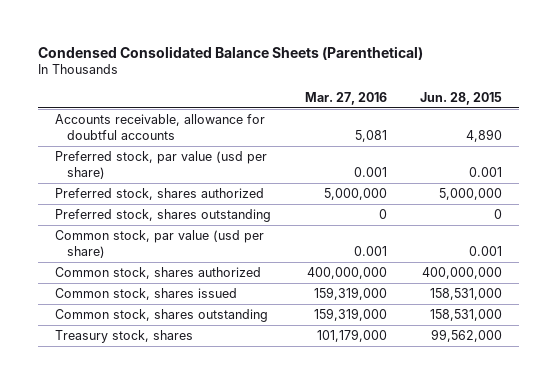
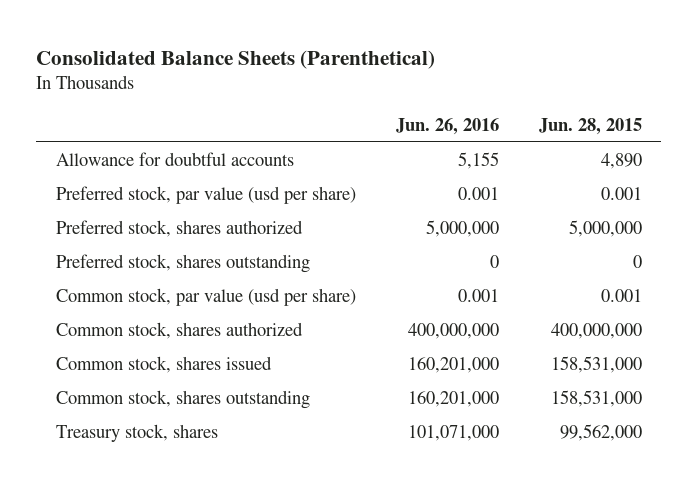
[38,45,424,60] Condensed Consolidated Balance Sheets (Parenthetical) -> [36,49,436,69] Consolidated Balance Sheets (Parenthetical)
[304,91,387,105] Mar. 27, 2016 -> none
none -> [395,117,499,135] Jun. 26, 2016
[55,114,266,141] Accounts receivable, allowance for doubtful accounts -> [56,152,295,167] Allowance for doubtful accounts

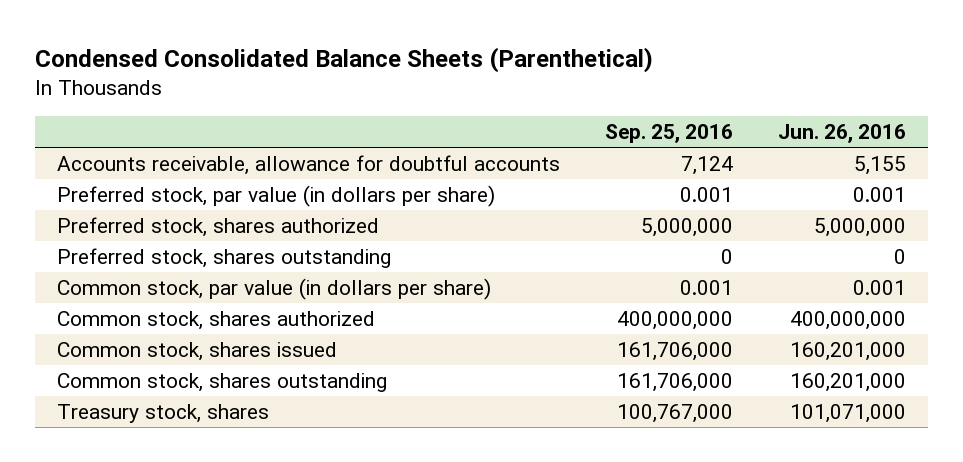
[36,49,436,69] Consolidated Balance Sheets (Parenthetical) -> [35,47,654,74] Condensed Consolidated Balance Sheets (Parenthetical)
[538,117,642,135] Jun. 28, 2015 -> none
none -> [605,124,734,144] Sep. 25, 2016
[56,152,295,167] Allowance for doubtful accounts -> [57,154,561,175] Accounts receivable, allowance for doubtful accounts
[56,186,357,205] Preferred stock, par value (usd per share) -> [57,184,496,207] Preferred stock, par value (in dollars per share)
[56,288,357,307] Common stock, par value (usd per share) -> [57,277,492,300] Common stock, par value (in dollars per share)

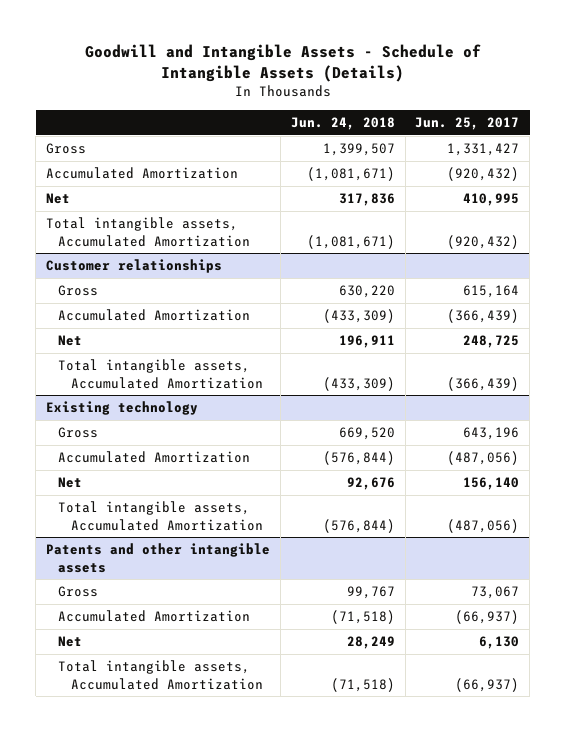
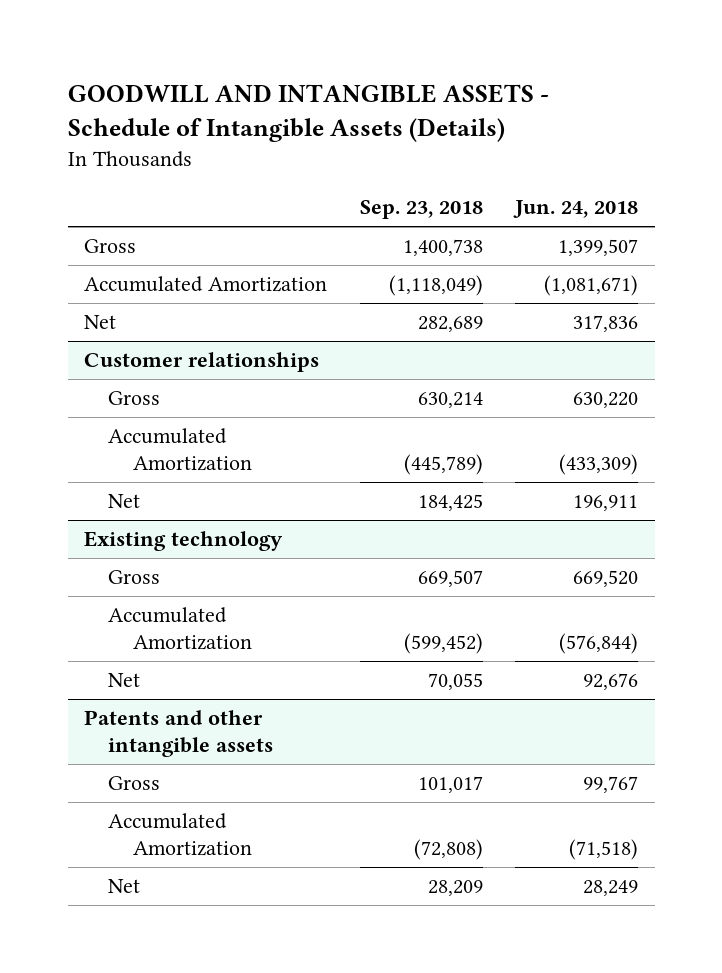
[84,43,481,82] Goodwill and Intangible Assets - Schedule of Intangible Assets (Details) -> [67,83,549,143] GOODWILL AND INTANGIBLE ASSETS - Schedule of Intangible Assets (Details)
[415,117,520,131] Jun. 25, 2017 -> none
none -> [359,200,483,220] Sep. 23, 2018
[46,217,251,247] Total intangible assets, Accumulated Amortization -> none
[58,359,263,389] Total intangible assets, Accumulated Amortization -> none
[58,501,263,531] Total intangible assets, Accumulated Amortization -> none
[58,660,263,690] Total intangible assets, Accumulated Amortization -> none

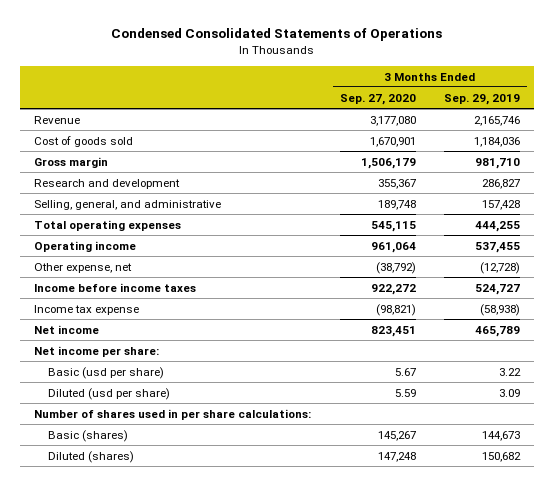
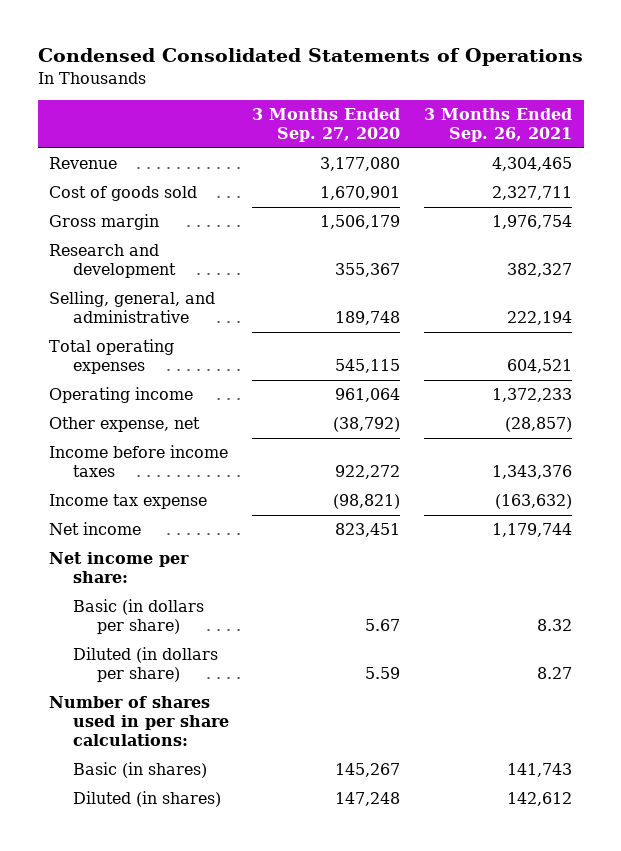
[444,93,521,105] Sep. 29, 2019 -> none
none -> [423,108,572,143] 3 Months Ended Sep. 26, 2021
[47,366,164,379] Basic (usd per share) -> [73,599,205,635] Basic (in dollars per share)
[47,387,170,400] Diluted (usd per share) -> [73,647,219,683] Diluted (in dollars per share)
[47,429,128,442] Basic (shares) -> [73,762,208,779] Basic (in shares)
[47,450,134,463] Diluted (shares) -> [73,791,222,808] Diluted (in shares)

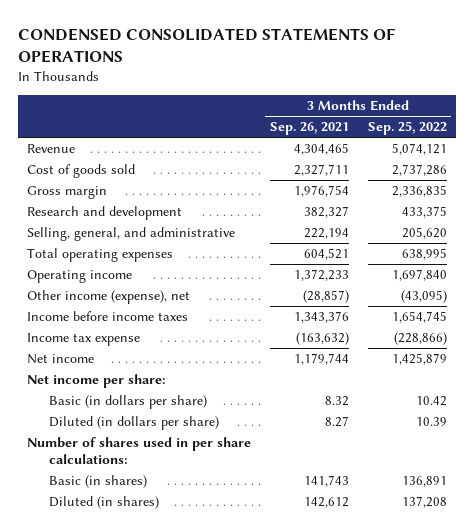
[37,48,583,67] Condensed Consolidated Statements of Operations -> [18,28,396,64] CONDENSED CONSOLIDATED STATEMENTS OF OPERATIONS
[252,108,401,143] 3 Months Ended Sep. 27, 2020 -> none
none -> [367,121,447,136] Sep. 25, 2022
[49,417,201,433] Other expense, net -> [27,290,191,305] Other income (expense), net

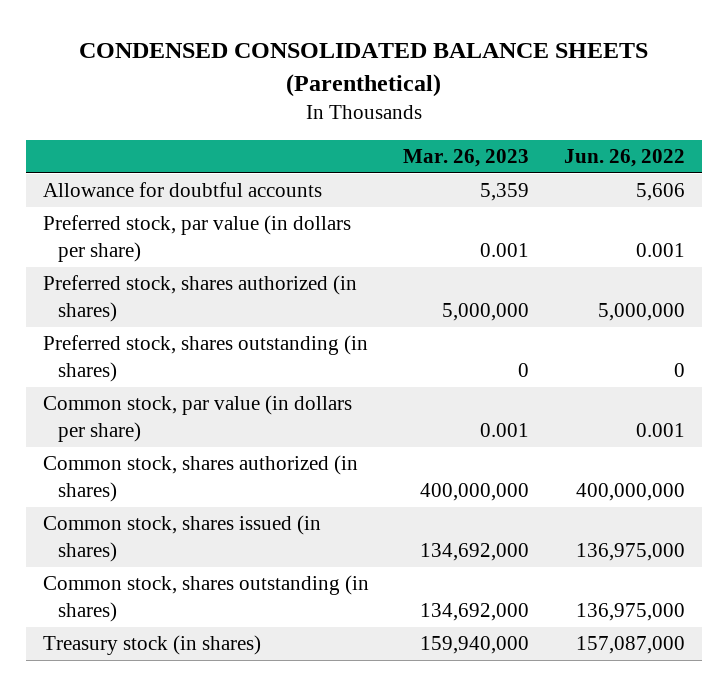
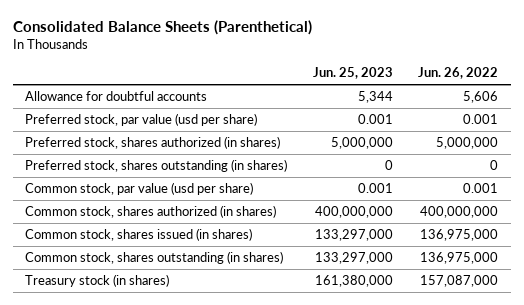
[78,43,648,97] CONDENSED CONSOLIDATED BALANCE SHEETS (Parenthetical) -> [12,19,312,35] Consolidated Balance Sheets (Parenthetical)
[403,148,530,167] Mar. 26, 2023 -> none
none -> [312,66,393,79] Jun. 25, 2023
[42,215,351,263] Preferred stock, par value (in dollars per share) -> [25,113,258,127] Preferred stock, par value (usd per share)
[42,395,352,443] Common stock, par value (in dollars per share) -> [25,182,254,196] Common stock, par value (usd per share)

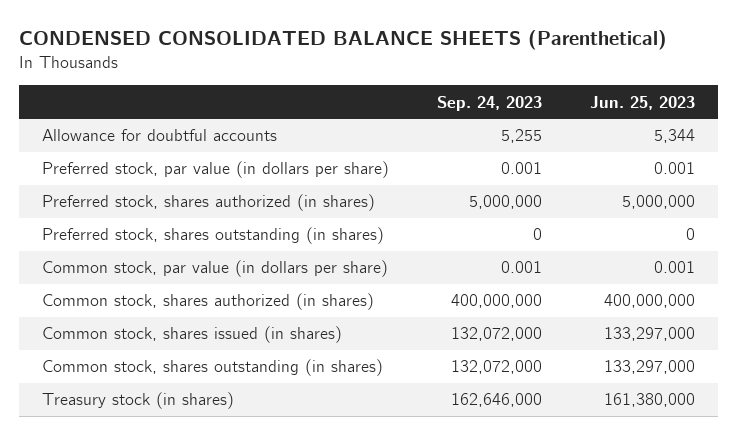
[12,19,312,35] Consolidated Balance Sheets (Parenthetical) -> [18,30,667,51] CONDENSED CONSOLIDATED BALANCE SHEETS (Parenthetical)
[418,66,499,79] Jun. 26, 2022 -> none
none -> [437,95,543,111] Sep. 24, 2023
[25,113,258,127] Preferred stock, par value (usd per share) -> [42,161,390,179] Preferred stock, par value (in dollars per share)
[25,182,254,196] Common stock, par value (usd per share) -> [42,260,389,278] Common stock, par value (in dollars per share)

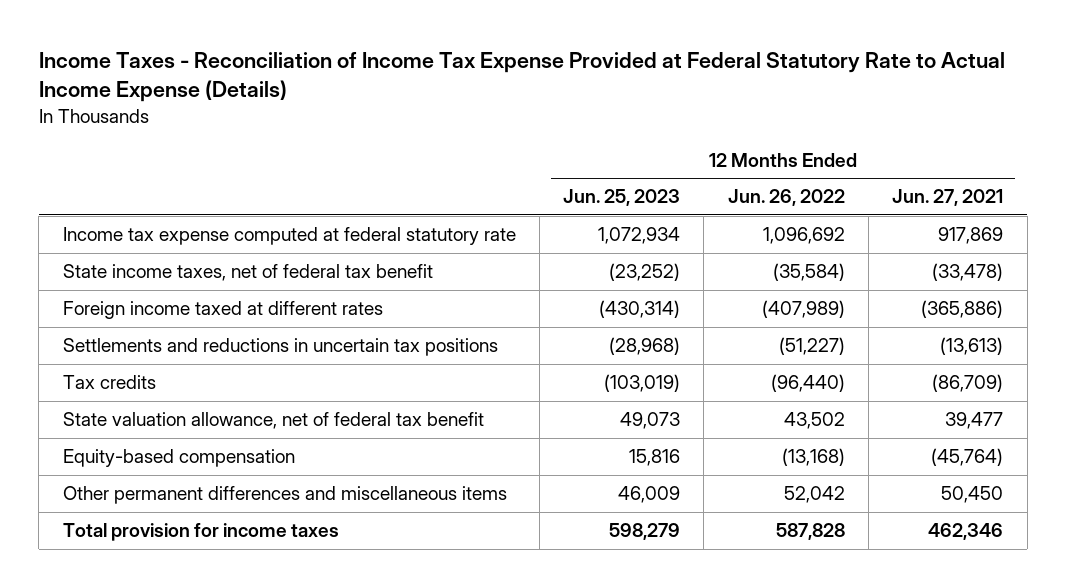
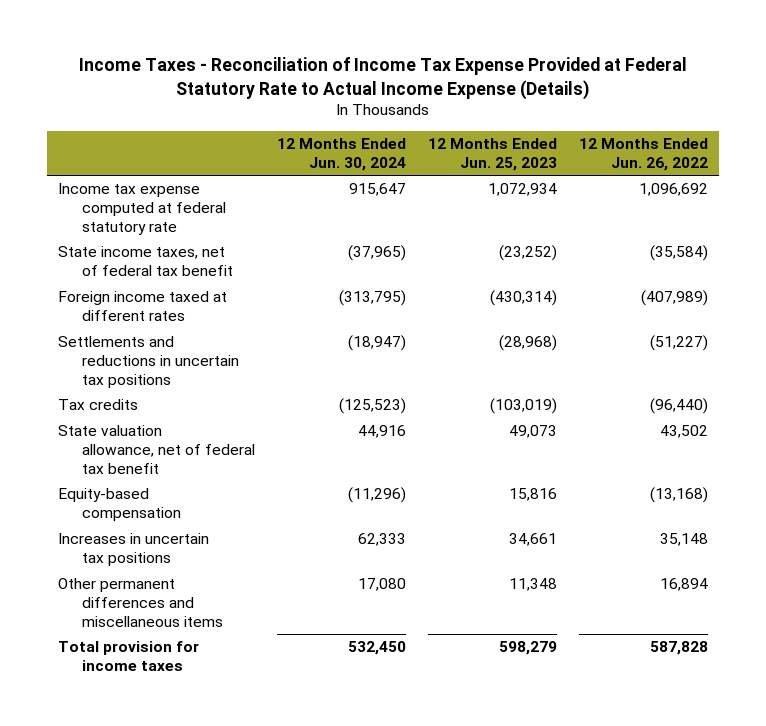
[892,189,1004,207] Jun. 27, 2021 -> none
none -> [276,138,406,171] 12 Months Ended Jun. 30, 2024
none -> [57,533,209,567] Increases in uncertain tax positions
[618,486,681,504] 46,009 -> [508,578,557,592] 11,348
[783,486,845,504] 52,042 -> [659,578,708,592] 16,894

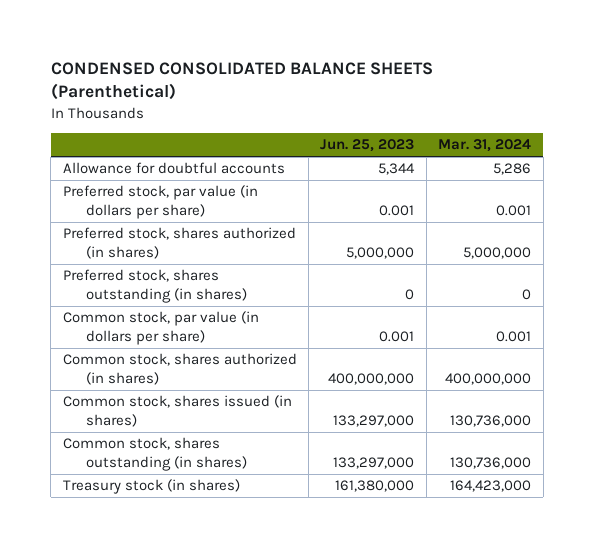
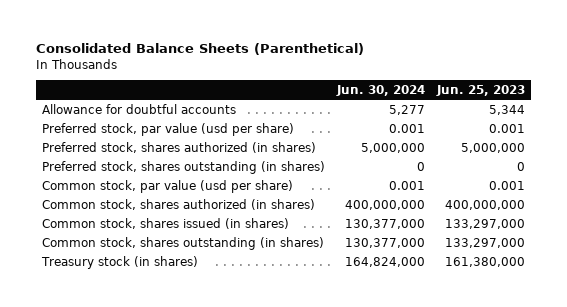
[50,61,433,101] CONDENSED CONSOLIDATED BALANCE SHEETS (Parenthetical) -> [35,43,364,56] Consolidated Balance Sheets (Parenthetical)
[438,139,532,153] Mar. 31, 2024 -> none
none -> [336,84,426,96] Jun. 30, 2024
[62,185,258,219] Preferred stock, par value (in dollars per share) -> [41,122,294,136] Preferred stock, par value (usd per share)
[62,311,259,345] Common stock, par value (in dollars per share) -> [41,179,293,193] Common stock, par value (usd per share)

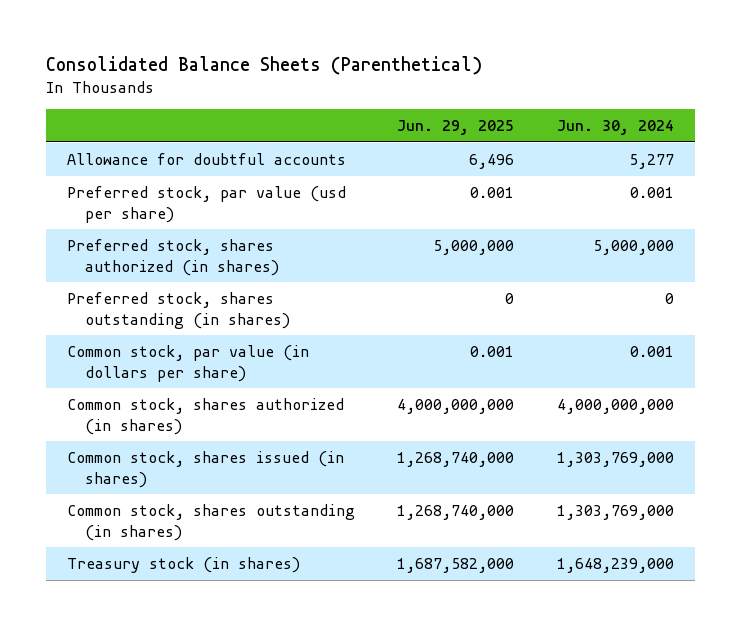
[436,84,526,96] Jun. 25, 2023 -> none
none -> [397,119,515,135] Jun. 29, 2025
[41,179,293,193] Common stock, par value (usd per share) -> [67,344,310,382] Common stock, par value (in dollars per share)
[345,199,426,210] 400,000,000 -> [556,398,674,414] 4,000,000,000
[345,218,426,229] 130,377,000 -> [556,451,674,467] 1,303,769,000
[345,237,426,248] 130,377,000 -> [556,504,674,520] 1,303,769,000
[345,256,426,267] 164,824,000 -> [556,557,674,573] 1,648,239,000

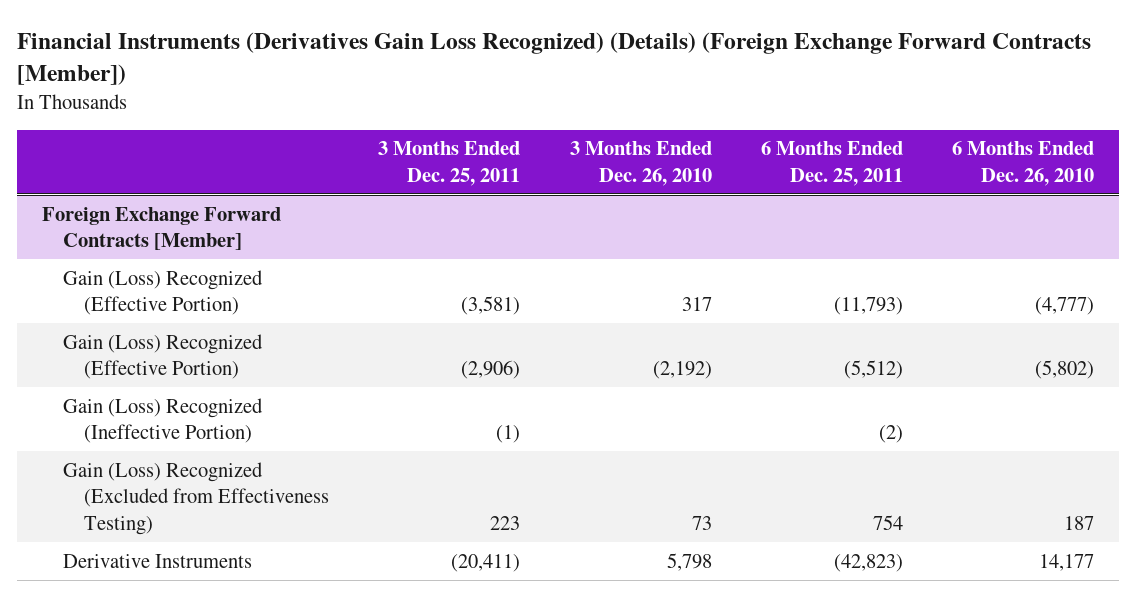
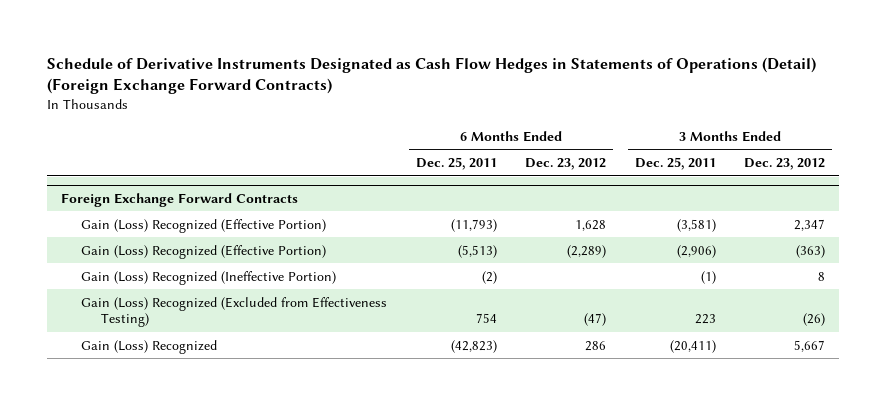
[17,32,1092,86] Financial Instruments (Derivatives Gain Loss Recognized) (Details) (Foreign Exchange Forward Contracts [Member]) -> [46,56,816,95] Schedule of Derivative Instruments Designated as Cash Flow Hedges in Statements of Operations (Detail) (Foreign Exchange Forward Contracts)
[569,141,712,186] 3 Months Ended Dec. 26, 2010 -> none
[952,141,1095,186] 6 Months Ended Dec. 26, 2010 -> none
none -> [525,158,607,171] Dec. 23, 2012
none -> [744,158,826,171] Dec. 23, 2012
[42,206,282,251] Foreign Exchange Forward Contracts [Member] -> [60,192,298,207] Foreign Exchange Forward Contracts
[843,360,903,380] (5,512) -> [457,244,497,258] (5,513)
[62,553,252,568] Derivative Instruments -> [81,339,218,354] Gain (Loss) Recognized

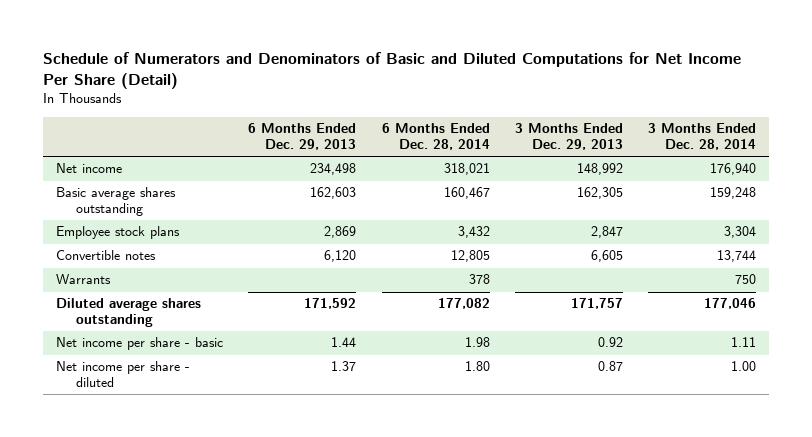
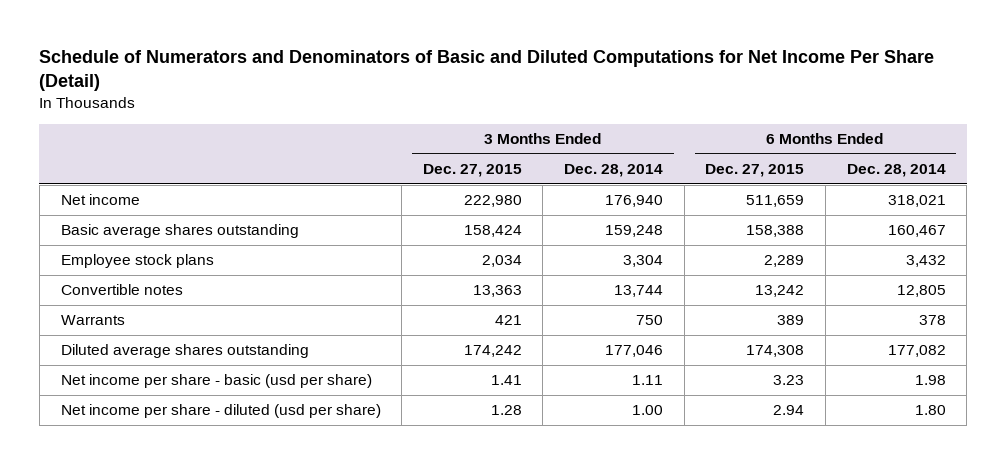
[248,123,357,151] 6 Months Ended Dec. 29, 2013 -> none
[514,123,623,151] 3 Months Ended Dec. 29, 2013 -> none
none -> [422,163,522,177] Dec. 27, 2015
none -> [705,163,805,177] Dec. 27, 2015
[55,337,223,351] Net income per share - basic -> [60,374,372,389] Net income per share - basic (usd per share)
[55,361,190,388] Net income per share - diluted -> [60,404,381,419] Net income per share - diluted (usd per share)

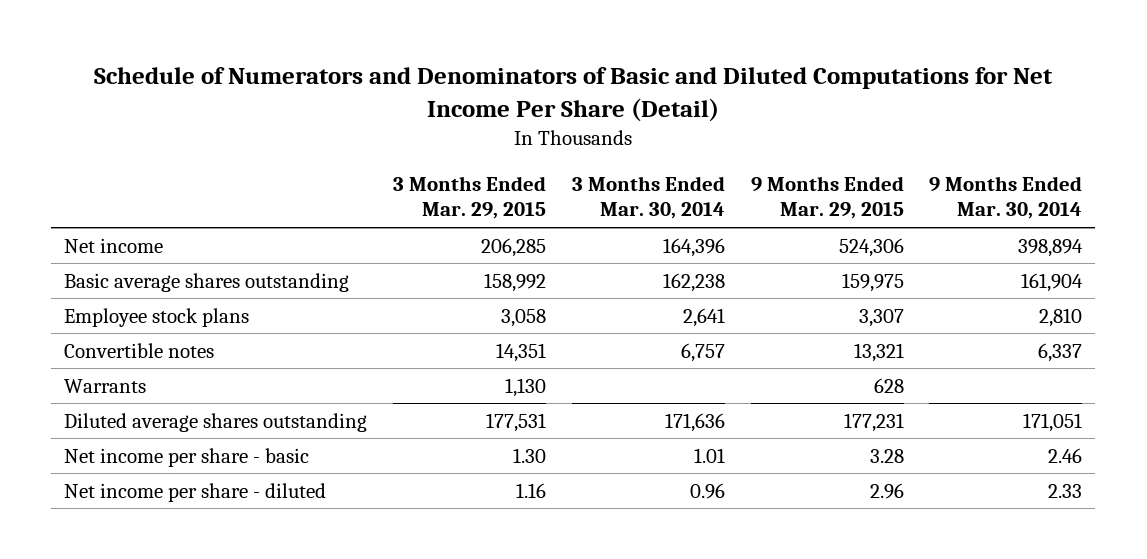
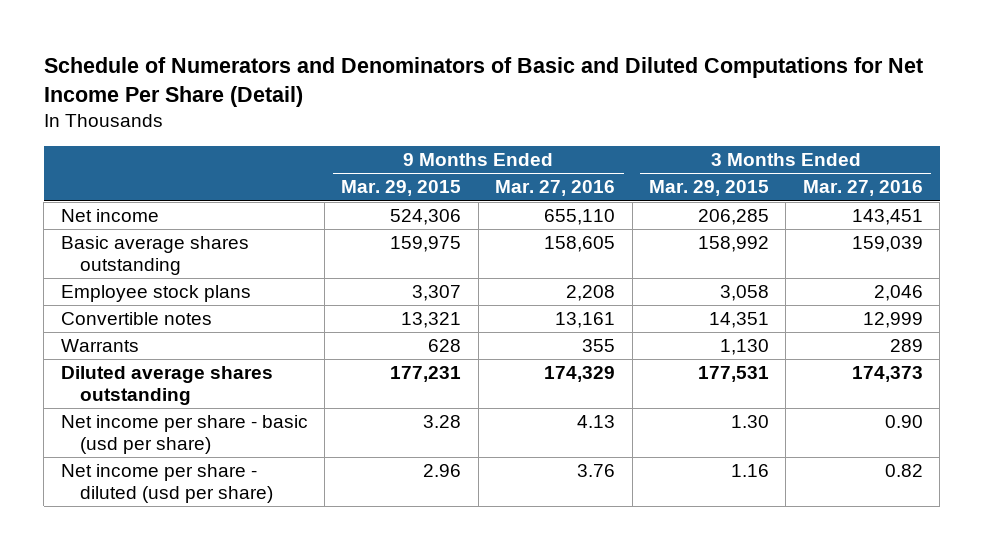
[571,176,725,220] 3 Months Ended Mar. 30, 2014 -> none
[929,176,1083,220] 9 Months Ended Mar. 30, 2014 -> none
none -> [495,180,616,197] Mar. 27, 2016
none -> [802,180,923,197] Mar. 27, 2016
[64,447,310,467] Net income per share - basic -> [60,415,308,455] Net income per share - basic (usd per share)
[64,482,327,502] Net income per share - diluted -> [60,464,274,504] Net income per share - diluted (usd per share)

